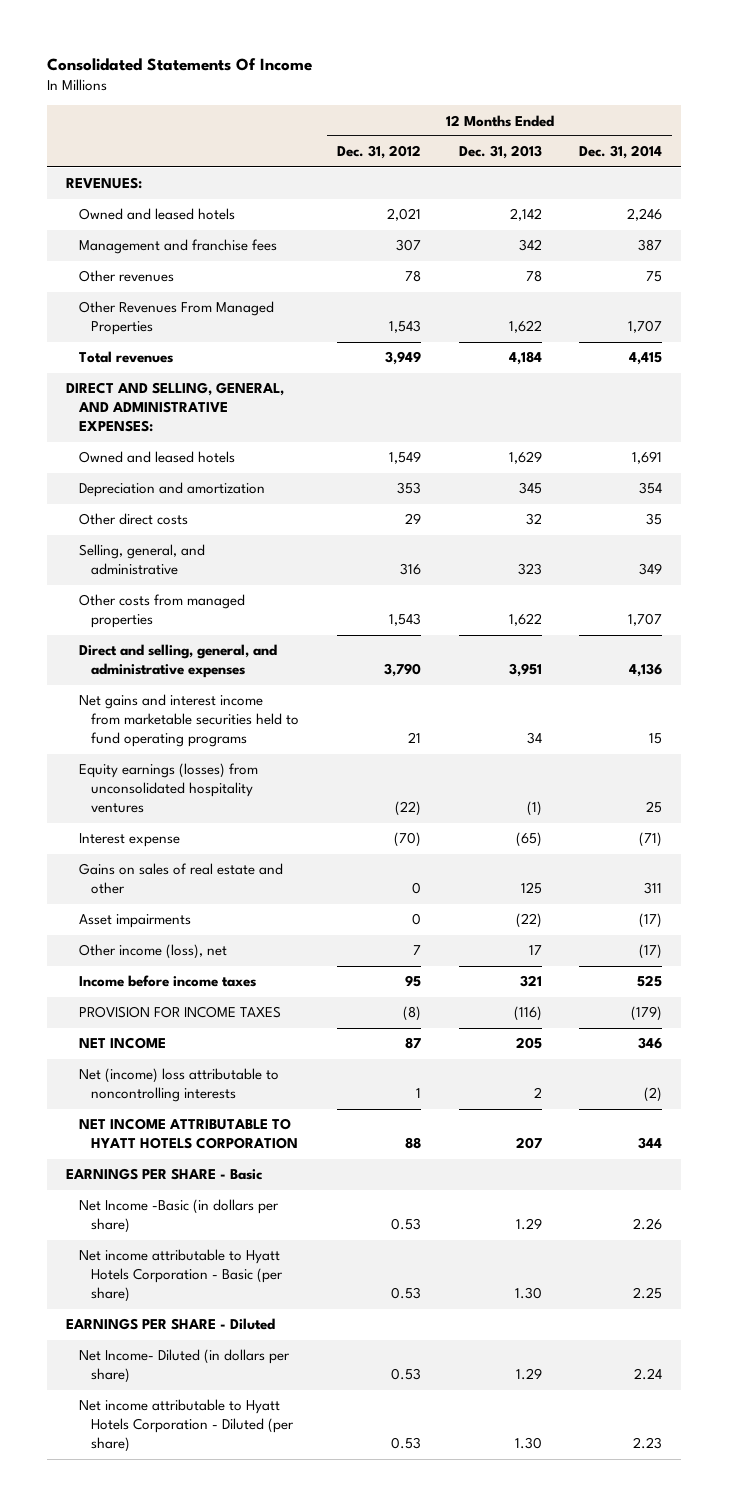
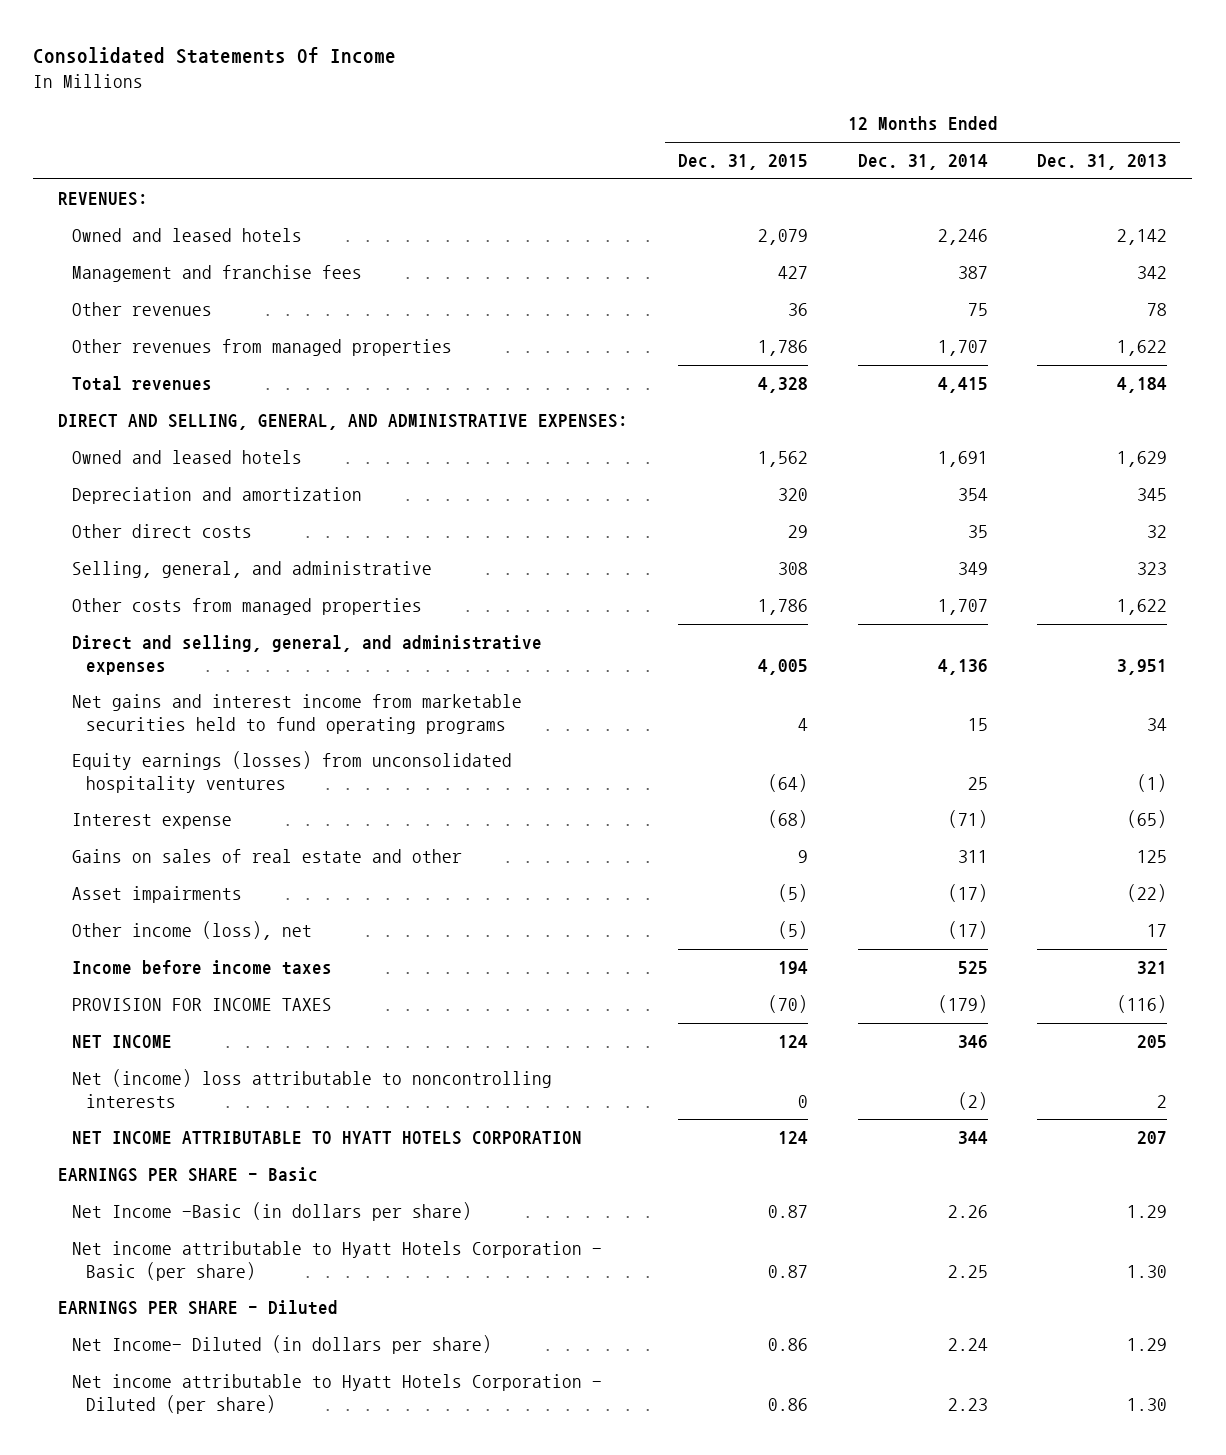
[336,145,421,160] Dec. 31, 2012 -> none
none -> [677,154,808,171] Dec. 31, 2015
[78,301,274,336] Other Revenues From Managed Properties -> [72,339,453,357] Other revenues from managed properties

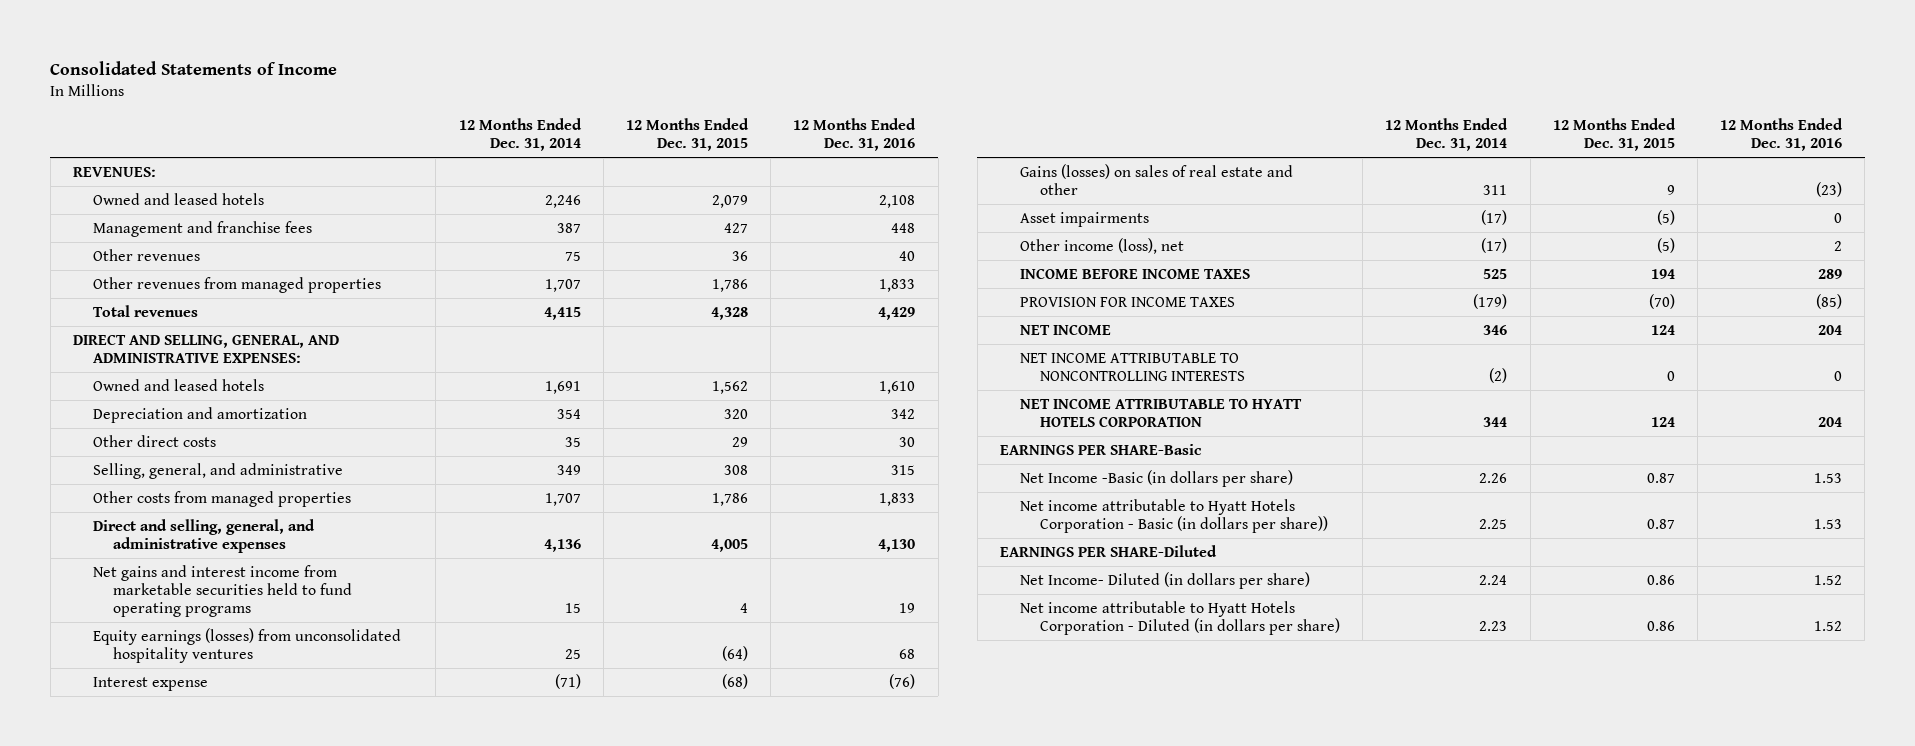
[33,46,397,64] Consolidated Statements Of Income -> [50,60,338,75] Consolidated Statements of Income
[1037,154,1168,171] Dec. 31, 2013 -> none
none -> [793,117,917,152] 12 Months Ended Dec. 31, 2016
[72,849,463,864] Gains on sales of real estate and other -> [1019,163,1293,195] Gains (losses) on sales of real estate and other
[72,960,333,976] Income before income taxes -> [1019,267,1250,279] INCOME BEFORE INCOME TAXES
[72,1069,553,1108] Net (income) loss attributable to noncontrolling interests -> [1019,352,1245,381] NET INCOME ATTRIBUTABLE TO NONCONTROLLING INTERESTS
[58,1167,319,1183] EARNINGS PER SHARE - Basic -> [999,443,1202,455] EARNINGS PER SHARE-Basic
[72,1241,603,1281] Net income attributable to Hyatt Hotels Corporation - Basic (per share) -> [1019,498,1328,533] Net income attributable to Hyatt Hotels Corporation - Basic (in dollars per share))
[58,1300,339,1316] EARNINGS PER SHARE - Diluted -> [999,544,1217,557] EARNINGS PER SHARE-Diluted
[72,1374,603,1414] Net income attributable to Hyatt Hotels Corporation - Diluted (per share) -> [1019,600,1340,635] Net income attributable to Hyatt Hotels Corporation - Diluted (in dollars per share)

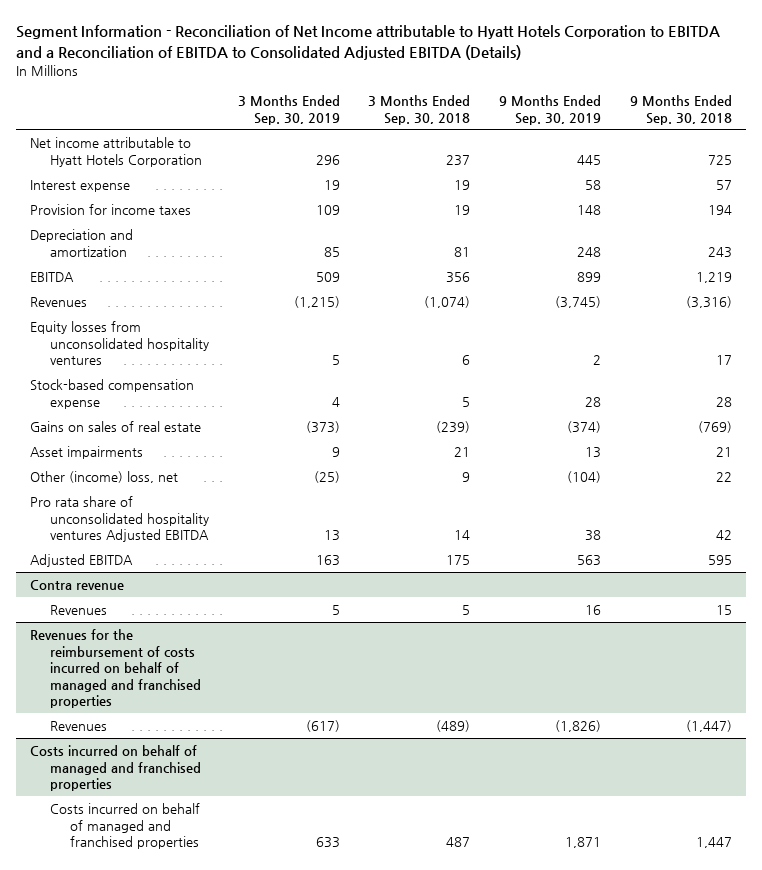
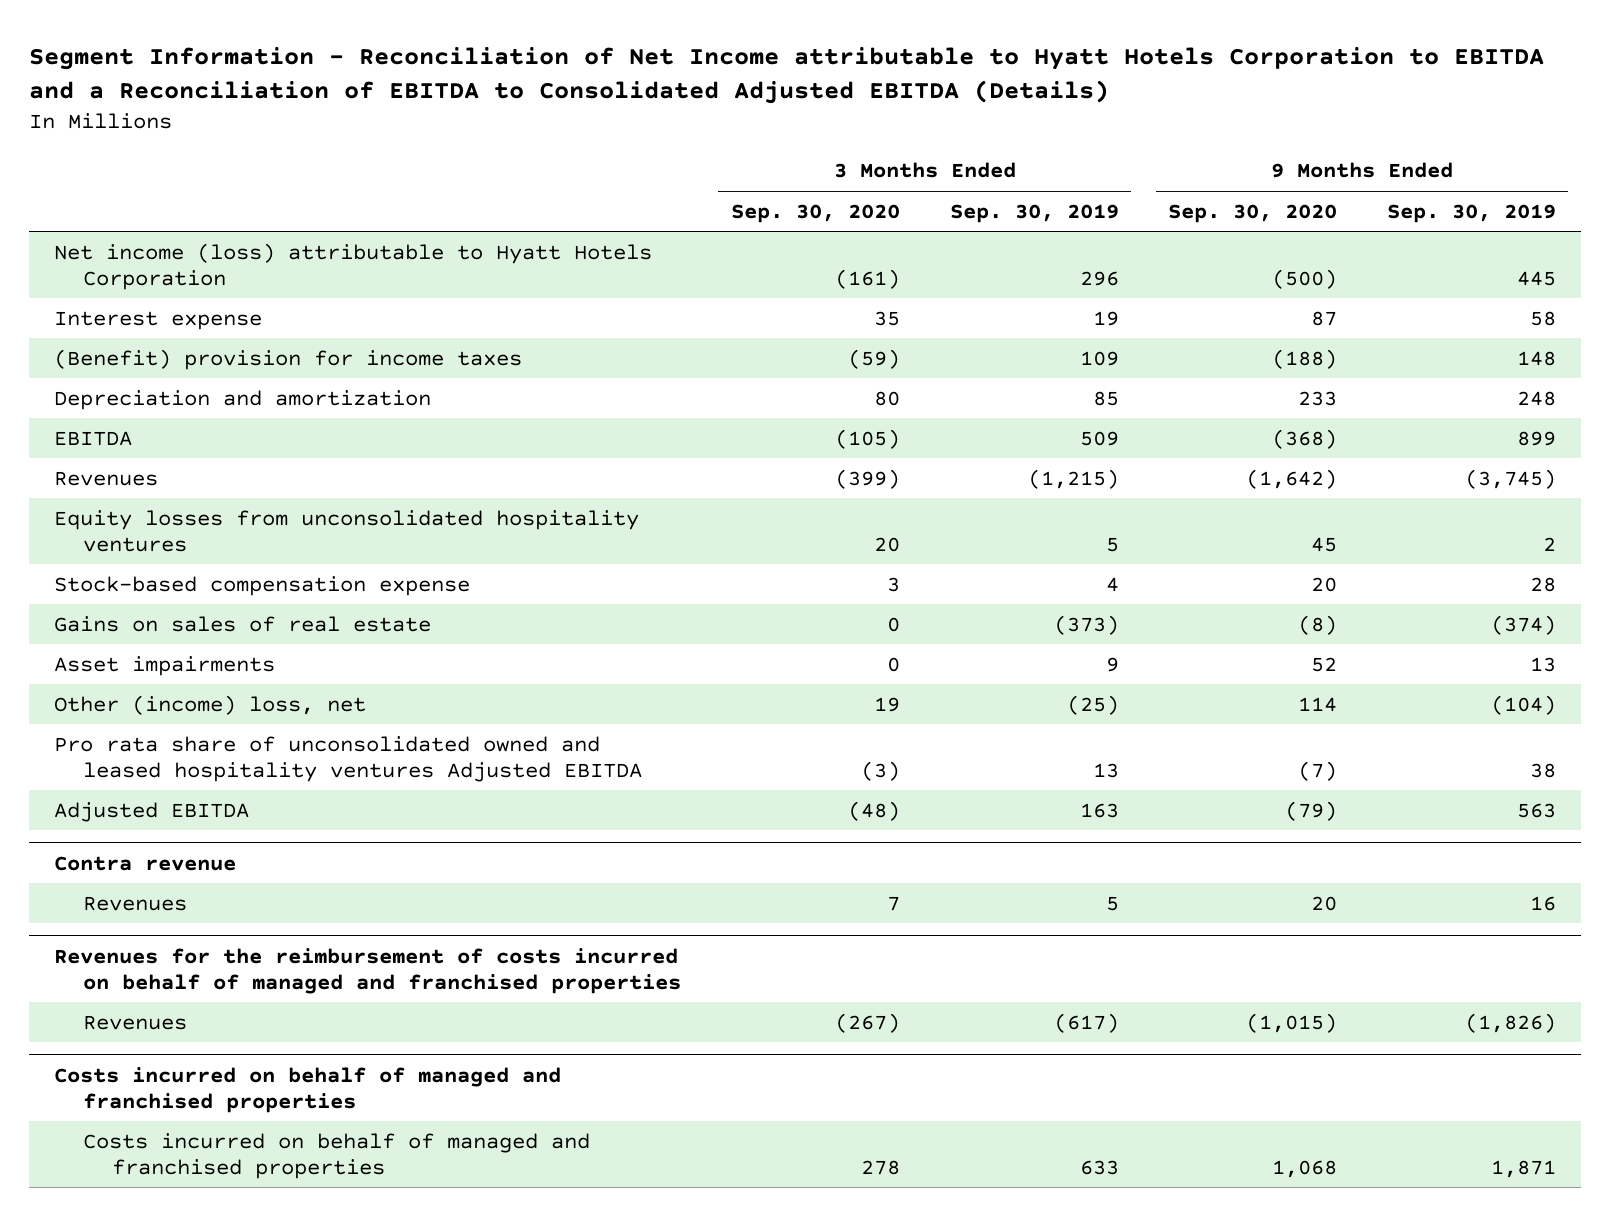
[368,95,471,125] 3 Months Ended Sep. 30, 2018 -> none
[629,95,732,125] 9 Months Ended Sep. 30, 2018 -> none
none -> [730,203,900,223] Sep. 30, 2020
none -> [1168,203,1338,223] Sep. 30, 2020
[29,137,202,167] Net income attributable to Hyatt Hotels Corporation -> [53,242,652,290] Net income (loss) attributable to Hyatt Hotels Corporation
[29,204,191,216] Provision for income taxes -> [53,348,522,370] (Benefit) provision for income taxes
[29,496,209,543] Pro rata share of unconsolidated hospitality ventures Adjusted EBITDA -> [53,735,643,782] Pro rata share of unconsolidated owned and leased hospitality ventures Adjusted EBITDA

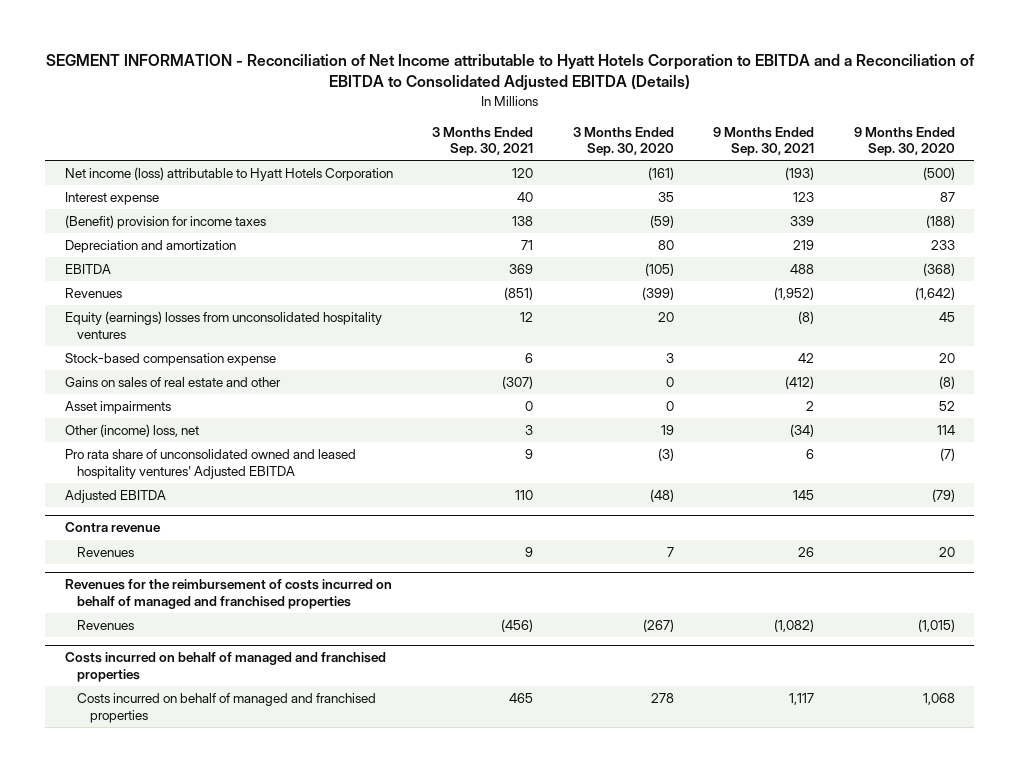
[28,46,1544,105] Segment Information - Reconciliation of Net Income attributable to Hyatt Hotels Corporation to EBITDA and a Reconciliation of EBITDA to Consolidated Adjusted EBITDA (Details) -> [45,54,975,91] SEGMENT INFORMATION - Reconciliation of Net Income attributable to Hyatt Hotels Corporation to EBITDA and a Reconciliation of EBITDA to Consolidated Adjusted EBITDA (Details)
[949,203,1119,223] Sep. 30, 2019 -> none
[1386,203,1556,223] Sep. 30, 2019 -> none
none -> [432,126,534,157] 3 Months Ended Sep. 30, 2021
none -> [713,126,815,157] 9 Months Ended Sep. 30, 2021
[53,509,639,552] Equity losses from unconsolidated hospitality ventures -> [64,311,382,339] Equity (earnings) losses from unconsolidated hospitality ventures
[53,615,431,632] Gains on sales of real estate -> [64,377,281,388] Gains on sales of real estate and other
[53,735,643,782] Pro rata share of unconsolidated owned and leased hospitality ventures Adjusted EBITDA -> [64,449,356,479] Pro rata share of unconsolidated owned and leased hospitality ventures' Adjusted EBITDA

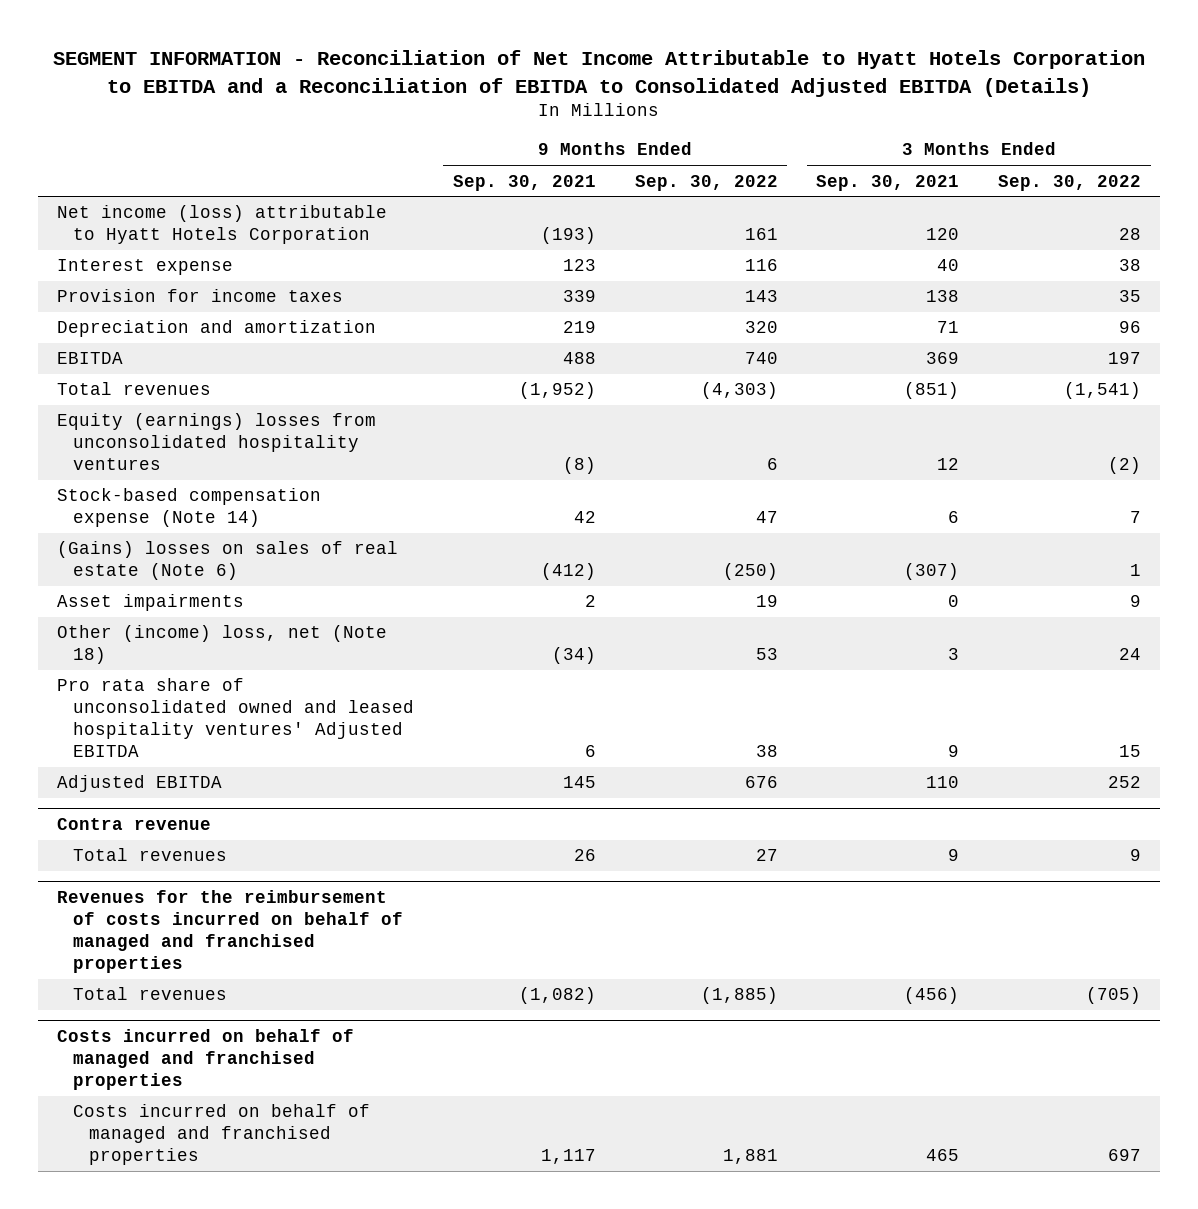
[45,54,975,91] SEGMENT INFORMATION - Reconciliation of Net Income attributable to Hyatt Hotels Corporation to EBITDA and a Reconciliation of EBITDA to Consolidated Adjusted EBITDA (Details) -> [53,50,1146,97] SEGMENT INFORMATION - Reconciliation of Net Income Attributable to Hyatt Hotels Corporation to EBITDA and a Reconciliation of EBITDA to Consolidated Adjusted EBITDA (Details)
[572,126,674,157] 3 Months Ended Sep. 30, 2020 -> none
[853,126,955,157] 9 Months Ended Sep. 30, 2020 -> none
none -> [634,174,778,191] Sep. 30, 2022
none -> [998,174,1142,191] Sep. 30, 2022
[64,215,266,230] (Benefit) provision for income taxes -> [57,289,344,303] Provision for income taxes
[64,288,122,299] Revenues -> [57,382,212,396] Total revenues
[64,353,276,367] Stock-based compensation expense -> [57,488,322,528] Stock-based compensation expense (Note 14)
[64,377,281,388] Gains on sales of real estate and other -> [57,541,399,581] (Gains) losses on sales of real estate (Note 6)
[64,424,199,438] Other (income) loss, net -> [57,625,388,665] Other (income) loss, net (Note 18)
[77,547,135,558] Revenues -> [73,848,228,862] Total revenues
[77,620,135,631] Revenues -> [73,987,228,1001] Total revenues

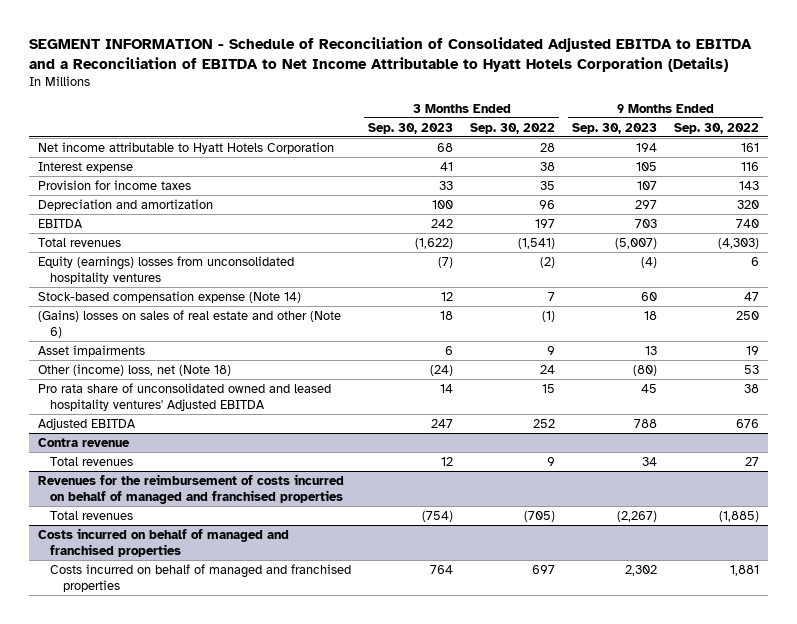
[53,50,1146,97] SEGMENT INFORMATION - Reconciliation of Net Income Attributable to Hyatt Hotels Corporation to EBITDA and a Reconciliation of EBITDA to Consolidated Adjusted EBITDA (Details) -> [29,36,753,72] SEGMENT INFORMATION - Schedule of Reconciliation of Consolidated Adjusted EBITDA to EBITDA and a Reconciliation of EBITDA to Net Income Attributable to Hyatt Hotels Corporation (Details)
[452,174,596,191] Sep. 30, 2021 -> none
[816,174,960,191] Sep. 30, 2021 -> none
none -> [368,122,454,134] Sep. 30, 2023
none -> [572,122,658,134] Sep. 30, 2023
[57,205,388,245] Net income (loss) attributable to Hyatt Hotels Corporation -> [37,141,334,154] Net income attributable to Hyatt Hotels Corporation
[57,541,399,581] (Gains) losses on sales of real estate (Note 6) -> [37,309,341,339] (Gains) losses on sales of real estate and other (Note 6)
[722,563,778,581] (250) -> [736,310,760,320] 250
[1130,564,1142,577] 1 -> [542,310,556,322] (1)

